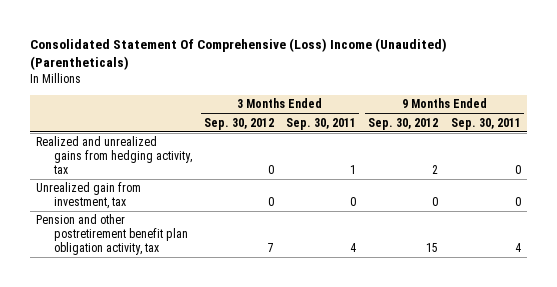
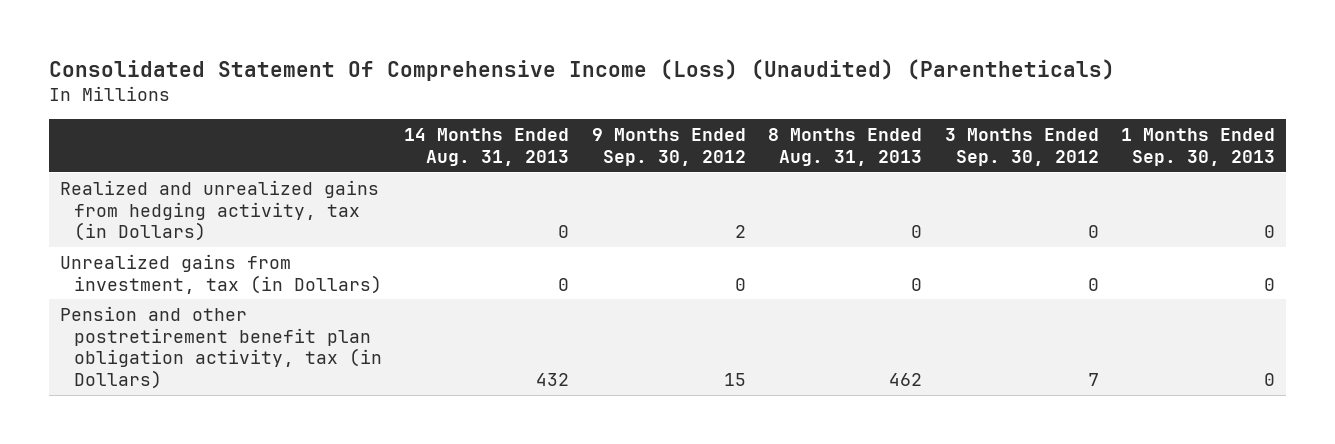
[30,37,448,71] Consolidated Statement Of Comprehensive (Loss) Income (Unaudited) (Parentheticals) -> [48,58,1115,81] Consolidated Statement Of Comprehensive Income (Loss) (Unaudited) (Parentheticals)
[286,117,357,130] Sep. 30, 2011 -> none
[450,117,521,130] Sep. 30, 2011 -> none
none -> [404,128,570,166] 14 Months Ended Aug. 31, 2013
none -> [768,128,923,166] 8 Months Ended Aug. 31, 2013
none -> [1120,128,1275,166] 1 Months Ended Sep. 30, 2013
[36,136,192,174] Realized and unrealized gains from hedging activity, tax -> [60,179,380,242] Realized and unrealized gains from hedging activity, tax (in Dollars)
[36,182,142,210] Unrealized gain from investment, tax -> [60,253,383,294] Unrealized gains from investment, tax (in Dollars)
[36,214,188,255] Pension and other postretirement benefit plan obligation activity, tax -> [60,305,383,389] Pension and other postretirement benefit plan obligation activity, tax (in Dollars)

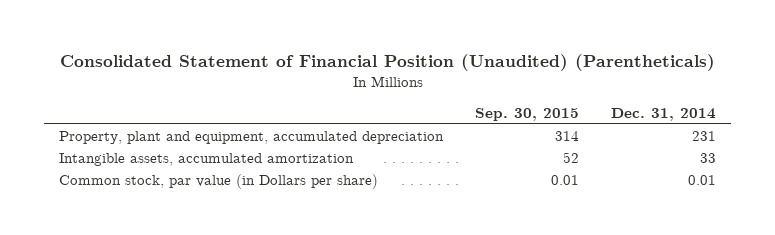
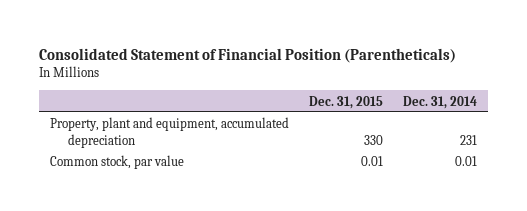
[59,53,715,71] Consolidated Statement of Financial Position (Unaudited) (Parentheticals) -> [39,47,457,63] Consolidated Statement of Financial Position (Parentheticals)
[475,107,580,121] Sep. 30, 2015 -> none
none -> [309,95,384,109] Dec. 31, 2015
[59,153,355,167] Intangible assets, accumulated amortization -> none
[59,174,379,190] Common stock, par value (in Dollars per share) -> [49,155,184,170] Common stock, par value

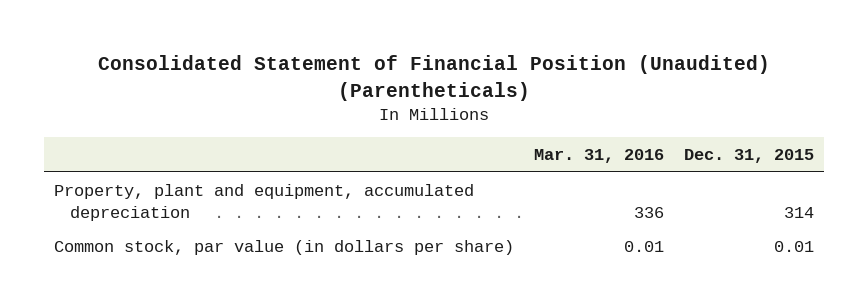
[39,47,457,63] Consolidated Statement of Financial Position (Parentheticals) -> [98,55,771,102] Consolidated Statement of Financial Position (Unaudited) (Parentheticals)
[403,95,478,109] Dec. 31, 2014 -> none
none -> [534,149,665,164] Mar. 31, 2016
[364,134,384,145] 330 -> [784,206,815,218] 314
[49,155,184,170] Common stock, par value -> [53,239,514,255] Common stock, par value (in dollars per share)

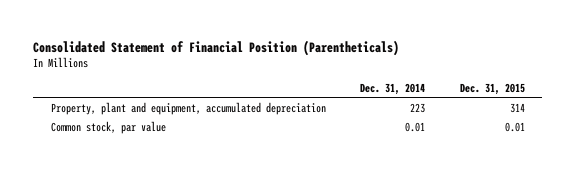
[98,55,771,102] Consolidated Statement of Financial Position (Unaudited) (Parentheticals) -> [33,39,400,56] Consolidated Statement of Financial Position (Parentheticals)
[534,149,665,164] Mar. 31, 2016 -> none
none -> [360,83,426,96] Dec. 31, 2014
[53,239,514,255] Common stock, par value (in dollars per share) -> [50,121,166,135] Common stock, par value

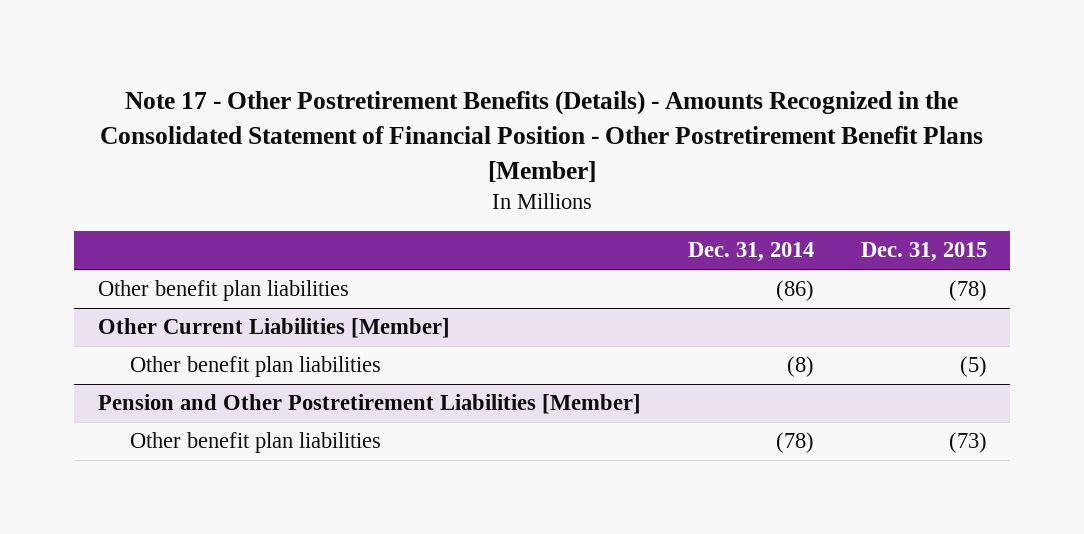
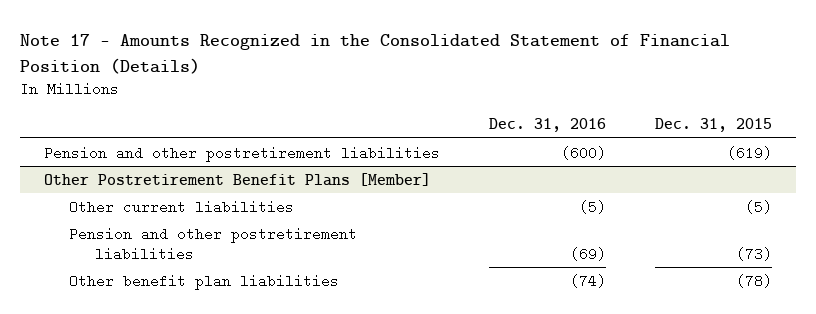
[100,91,984,182] Note 17 - Other Postretirement Benefits (Details) - Amounts Recognized in the Consolidated Statement of Financial Position - Other Postretirement Benefit Plans [Member] -> [19,33,730,74] Note 17 - Amounts Recognized in the Consolidated Statement of Financial Position (Details)
[687,242,814,263] Dec. 31, 2014 -> none
none -> [489,118,607,133] Dec. 31, 2016
none -> [44,145,441,162] Pension and other postretirement liabilities
none -> [44,172,432,186] Other Postretirement Benefit Plans [Member]
none -> [69,199,295,214] Other current liabilities
none -> [69,226,358,261] Pension and other postretirement liabilities
[97,318,450,339] Other Current Liabilities [Member] -> none
[129,356,381,378] Other benefit plan liabilities -> none
[97,394,641,415] Pension and Other Postretirement Liabilities [Member] -> none
[129,432,381,454] Other benefit plan liabilities -> none

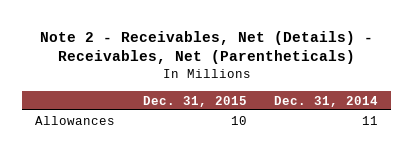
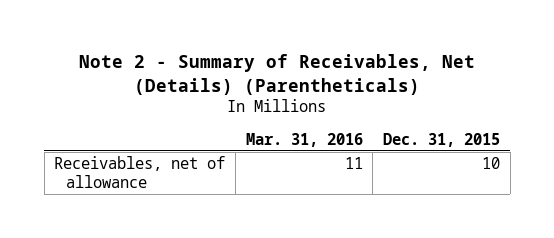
[39,30,373,65] Note 2 - Receivables, Net (Details) - Receivables, Net (Parentheticals) -> [79,53,476,95] Note 2 - Summary of Receivables, Net (Details) (Parentheticals)
[273,95,378,107] Dec. 31, 2014 -> none
none -> [245,132,363,147] Mar. 31, 2016
[35,115,116,125] Allowances -> [54,155,226,188] Receivables, net of allowance

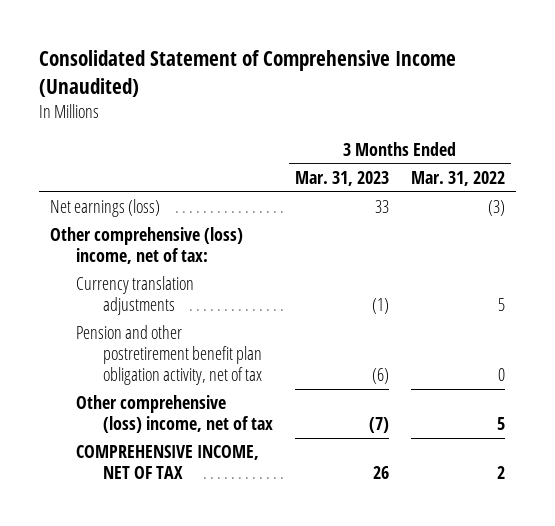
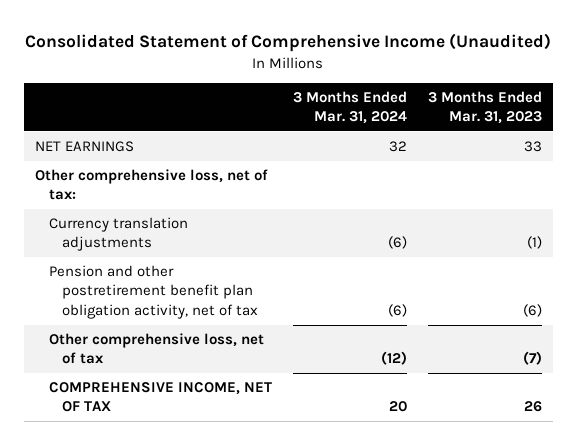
[411,170,506,186] Mar. 31, 2022 -> none
none -> [292,90,407,125] 3 Months Ended Mar. 31, 2024
[49,199,160,218] Net earnings (loss) -> [34,141,134,153] NET EARNINGS
[49,227,243,265] Other comprehensive (loss) income, net of tax: -> [34,169,268,201] Other comprehensive loss, net of tax:
[76,395,273,434] Other comprehensive (loss) income, net of tax -> [48,333,264,365] Other comprehensive loss, net of tax

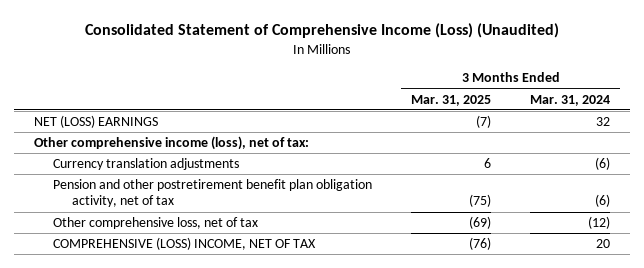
[25,33,552,53] Consolidated Statement of Comprehensive Income (Unaudited) -> [85,23,560,39] Consolidated Statement of Comprehensive Income (Loss) (Unaudited)
[428,90,543,125] 3 Months Ended Mar. 31, 2023 -> none
none -> [411,94,492,106] Mar. 31, 2025
[34,141,134,153] NET EARNINGS -> [33,115,158,129] NET (LOSS) EARNINGS
[34,169,268,201] Other comprehensive loss, net of tax: -> [33,136,309,151] Other comprehensive income (loss), net of tax:
[48,382,272,413] COMPREHENSIVE INCOME, NET OF TAX -> [52,237,316,251] COMPREHENSIVE (LOSS) INCOME, NET OF TAX

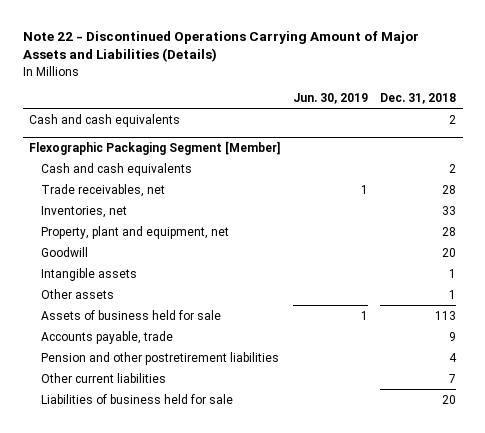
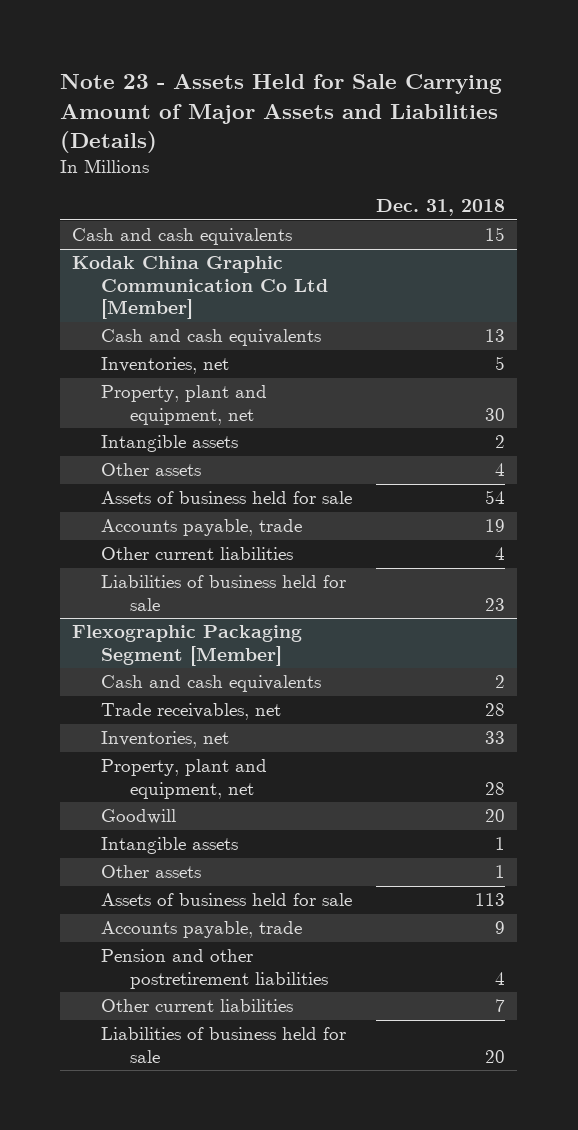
[22,31,419,63] Note 22 - Discontinued Operations Carrying Amount of Major Assets and Liabilities (Details) -> [60,74,503,153] Note 23 - Assets Held for Sale Carrying Amount of Major Assets and Liabilities (Details)
[293,92,369,104] Jun. 30, 2019 -> none
[449,114,457,124] 2 -> [485,227,506,242] 15
none -> [72,256,329,320] Kodak China Graphic Communication Co Ltd [Member]
none -> [101,329,322,347] Cash and cash equivalents
none -> [101,357,230,375] Inventories, net
none -> [101,385,268,425] Property, plant and equipment, net
none -> [101,435,239,453] Intangible assets
none -> [101,463,202,477] Other assets
none -> [101,491,353,505] Assets of business held for sale
none -> [101,519,303,537] Accounts payable, trade
none -> [101,547,294,561] Other current liabilities
none -> [101,575,347,611] Liabilities of business held for sale

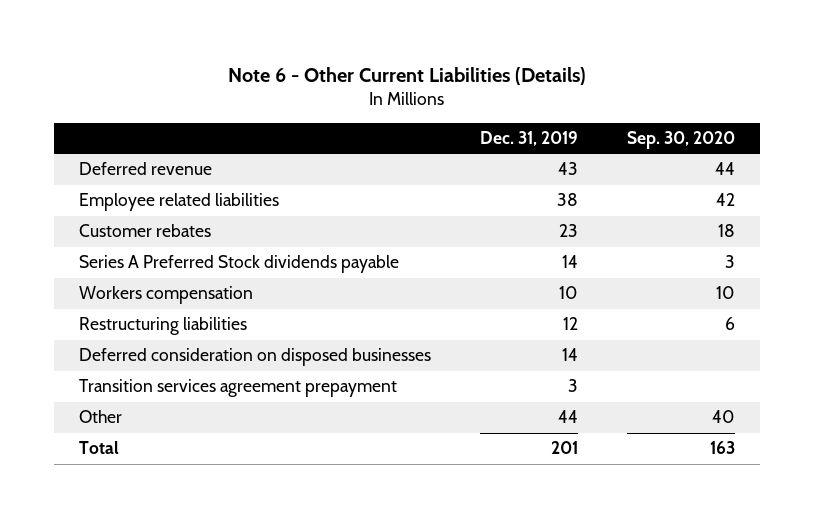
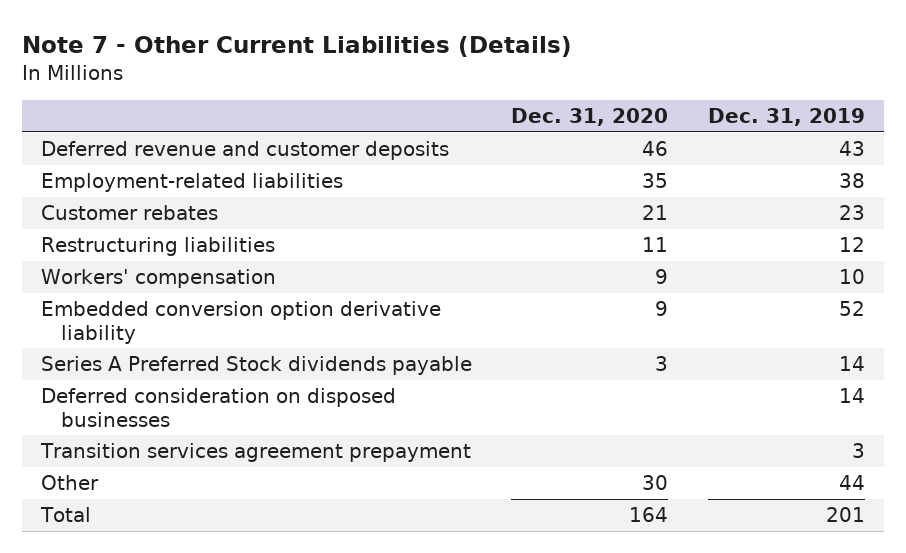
[228,66,587,85] Note 6 - Other Current Liabilities (Details) -> [21,35,572,57] Note 7 - Other Current Liabilities (Details)
[627,130,736,149] Sep. 30, 2020 -> none
none -> [511,108,669,127] Dec. 31, 2020
[79,162,213,176] Deferred revenue -> [41,141,450,161] Deferred revenue and customer deposits
[79,193,280,212] Employee related liabilities -> [41,173,344,193] Employment-related liabilities
[79,286,254,305] Workers compensation -> none
none -> [41,269,277,289] Workers' compensation
none -> [41,301,442,344] Embedded conversion option derivative liability
[79,255,400,274] Series A Preferred Stock dividends payable -> [41,356,473,376] Series A Preferred Stock dividends payable

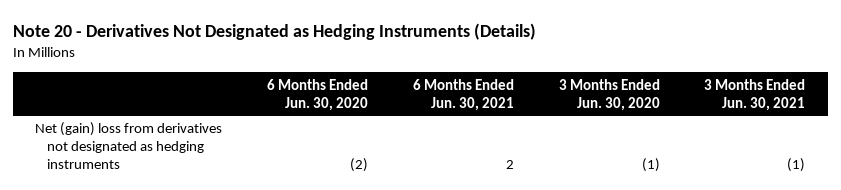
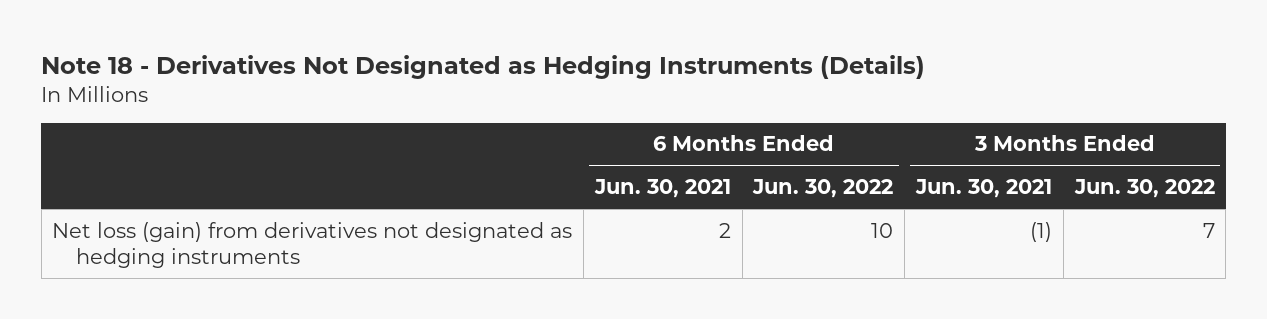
[13,22,537,40] Note 20 - Derivatives Not Designated as Hedging Instruments (Details) -> [41,54,926,79] Note 18 - Derivatives Not Designated as Hedging Instruments (Details)
[267,78,369,111] 6 Months Ended Jun. 30, 2020 -> none
[558,78,660,111] 3 Months Ended Jun. 30, 2020 -> none
none -> [752,179,894,199] Jun. 30, 2022
none -> [1073,179,1215,199] Jun. 30, 2022
[35,122,223,170] Net (gain) loss from derivatives not designated as hedging instruments -> [52,221,573,269] Net loss (gain) from derivatives not designated as hedging instruments

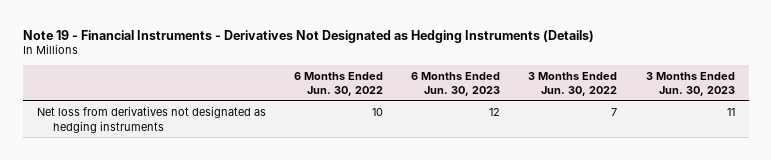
[41,54,926,79] Note 18 - Derivatives Not Designated as Hedging Instruments (Details) -> [22,29,594,43] Note 19 - Financial Instruments - Derivatives Not Designated as Hedging Instruments (Details)
[593,179,731,199] Jun. 30, 2021 -> none
[915,179,1053,199] Jun. 30, 2021 -> none
none -> [411,71,501,97] 6 Months Ended Jun. 30, 2023
none -> [645,71,735,97] 3 Months Ended Jun. 30, 2023
[52,221,573,269] Net loss (gain) from derivatives not designated as hedging instruments -> [36,106,266,133] Net loss from derivatives not designated as hedging instruments

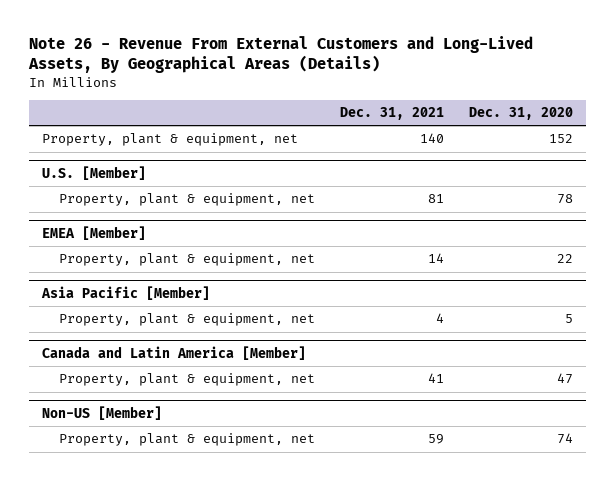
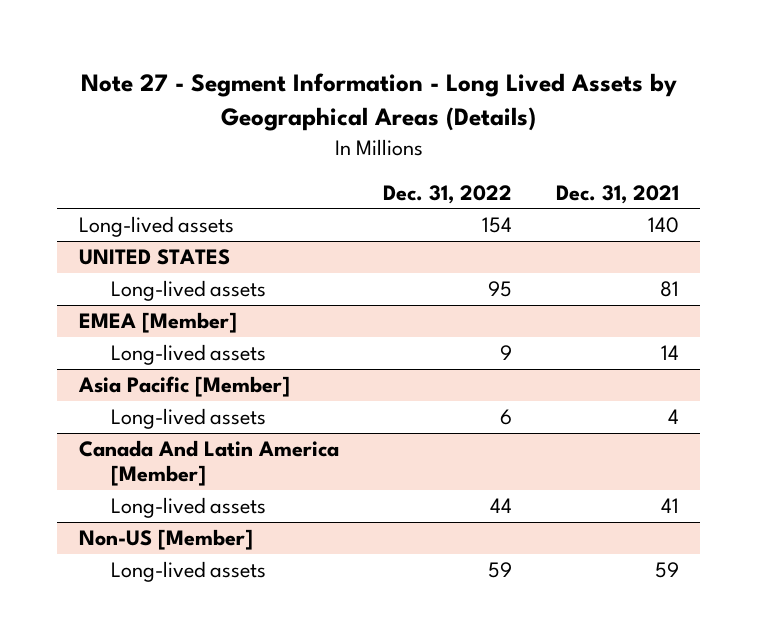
[28,36,534,74] Note 26 - Revenue From External Customers and Long-Lived Assets, By Geographical Areas (Details) -> [80,73,677,132] Note 27 - Segment Information - Long Lived Assets by Geographical Areas (Details)
[469,107,574,121] Dec. 31, 2020 -> none
none -> [382,184,512,204] Dec. 31, 2022
[41,133,298,147] Property, plant & equipment, net -> none
[58,193,315,207] Property, plant & equipment, net -> none
none -> [79,216,235,238] Long-lived assets
[41,165,146,180] U.S. [Member] -> [79,249,231,266] UNITED STATES
none -> [111,280,267,302] Long-lived assets
[58,253,315,267] Property, plant & equipment, net -> none
none -> [111,344,267,366] Long-lived assets
[58,313,315,327] Property, plant & equipment, net -> none
[58,373,315,387] Property, plant & equipment, net -> none
none -> [111,408,267,430] Long-lived assets
[41,345,306,360] Canada and Latin America [Member] -> [79,440,340,487] Canada And Latin America [Member]
none -> [111,497,267,519] Long-lived assets
[58,433,315,447] Property, plant & equipment, net -> none
none -> [111,561,267,583] Long-lived assets

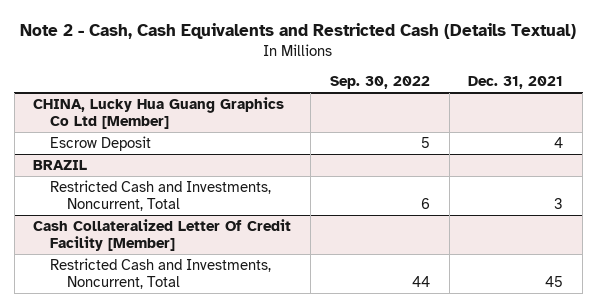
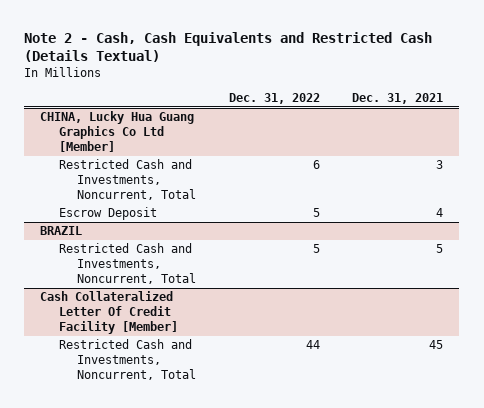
[329,75,430,89] Sep. 30, 2022 -> none
none -> [228,93,320,105] Dec. 31, 2022
none -> [58,159,197,201] Restricted Cash and Investments, Noncurrent, Total
[554,197,564,209] 3 -> [436,244,444,254] 5

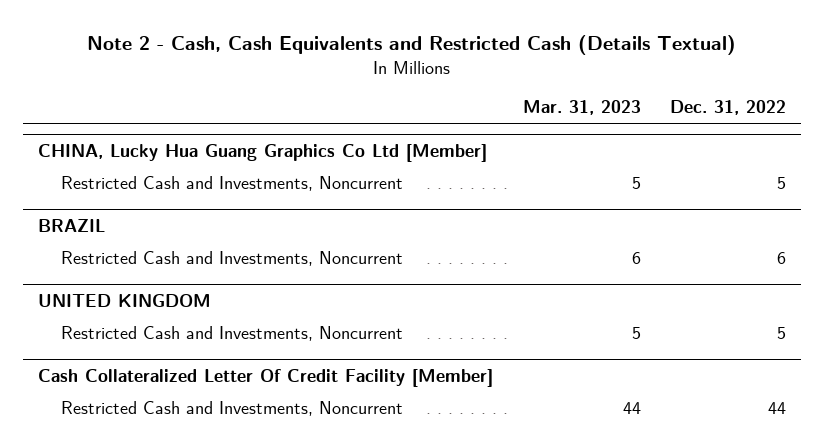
[352,93,444,105] Dec. 31, 2021 -> none
none -> [522,100,641,116] Mar. 31, 2023
[58,207,157,221] Escrow Deposit -> none
[58,159,197,201] Restricted Cash and Investments, Noncurrent, Total -> [60,176,403,192] Restricted Cash and Investments, Noncurrent
[312,160,320,170] 6 -> [777,177,787,190] 5
[58,243,197,285] Restricted Cash and Investments, Noncurrent, Total -> [60,251,403,267] Restricted Cash and Investments, Noncurrent
[312,244,320,254] 5 -> [777,252,787,265] 6
none -> [38,293,212,307] UNITED KINGDOM
none -> [60,326,403,342] Restricted Cash and Investments, Noncurrent
[58,339,197,381] Restricted Cash and Investments, Noncurrent, Total -> [60,401,403,417] Restricted Cash and Investments, Noncurrent

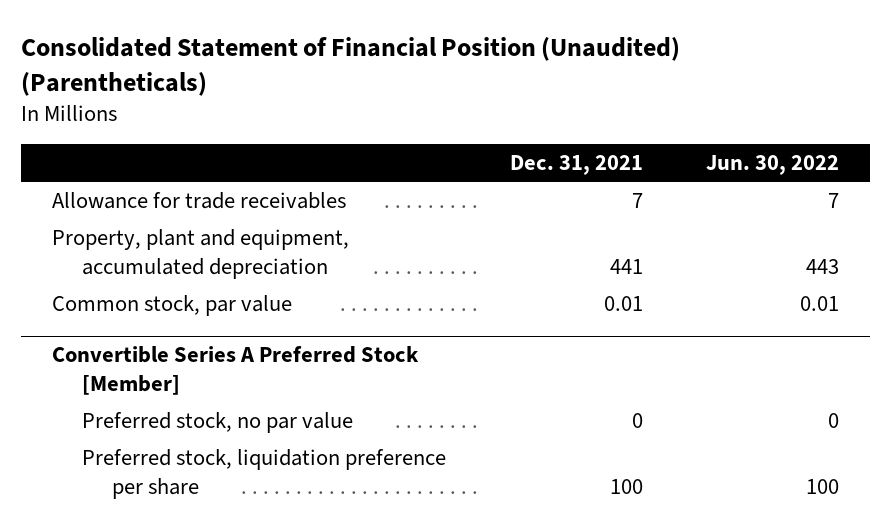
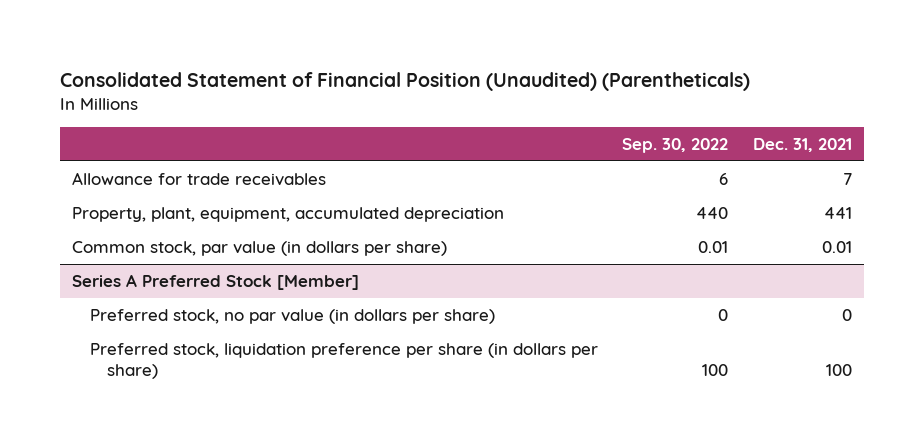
[705,155,839,176] Jun. 30, 2022 -> none
none -> [622,137,729,153] Sep. 30, 2022
[52,229,350,279] Property, plant and equipment, accumulated depreciation -> [72,206,505,222] Property, plant, equipment, accumulated depreciation
[52,295,293,317] Common stock, par value -> [72,240,448,256] Common stock, par value (in dollars per share)
[52,346,420,395] Convertible Series A Preferred Stock [Member] -> [72,273,360,290] Series A Preferred Stock [Member]
[82,412,354,434] Preferred stock, no par value -> [89,308,495,324] Preferred stock, no par value (in dollars per share)
[82,449,447,499] Preferred stock, liquidation preference per share -> [89,342,598,379] Preferred stock, liquidation preference per share (in dollars per share)

